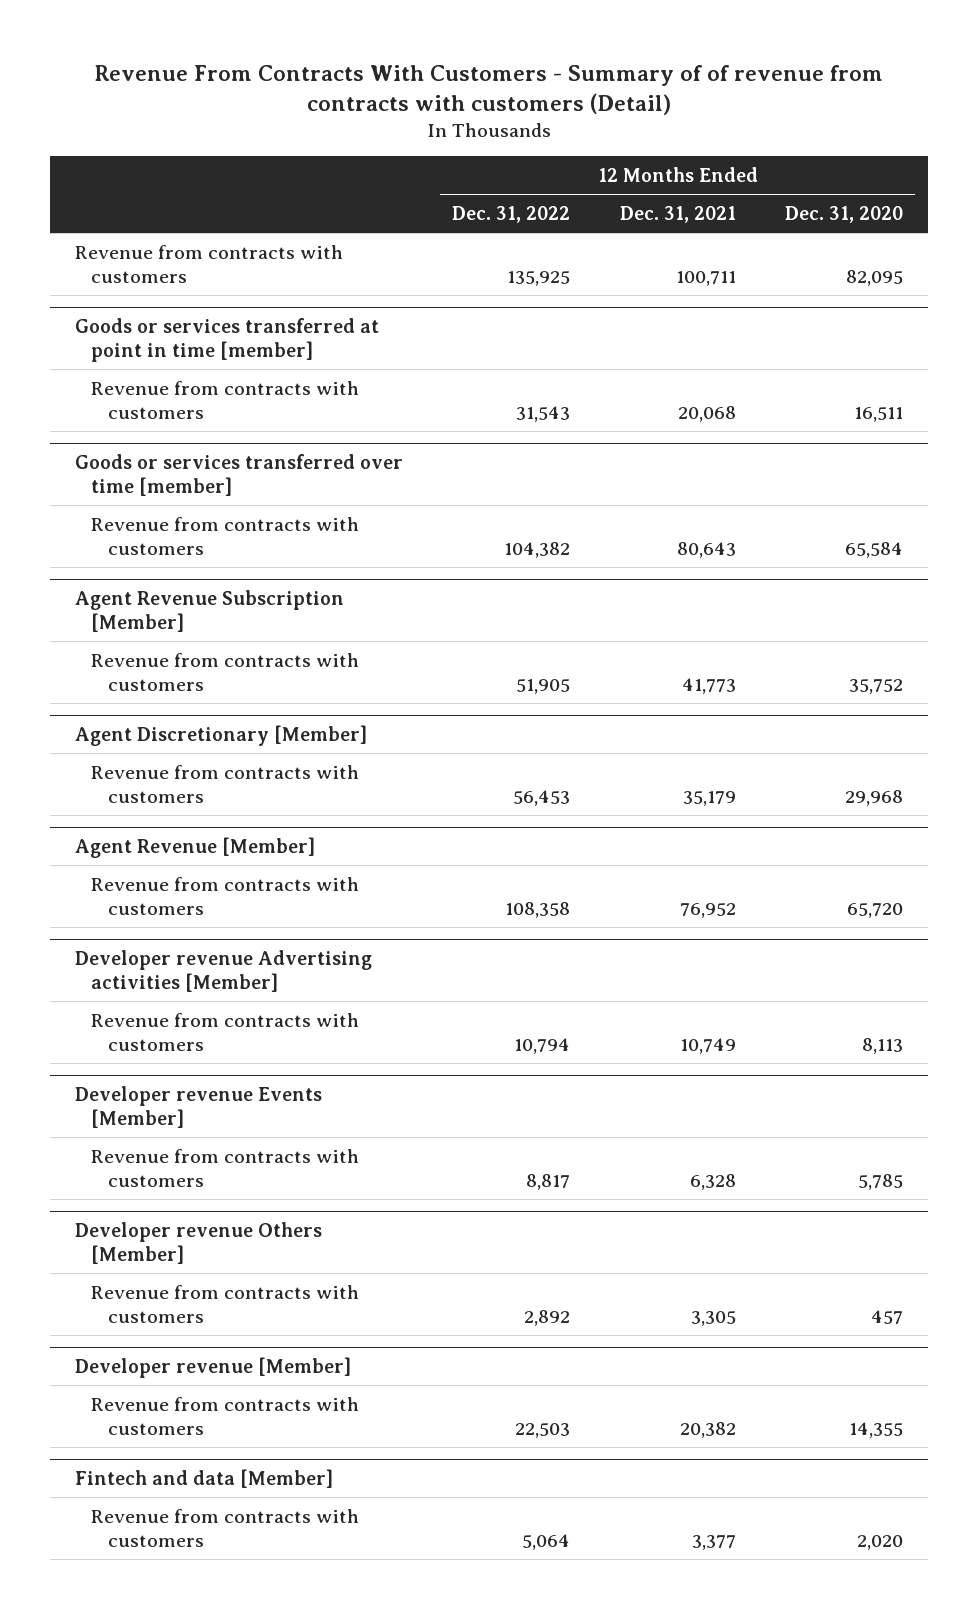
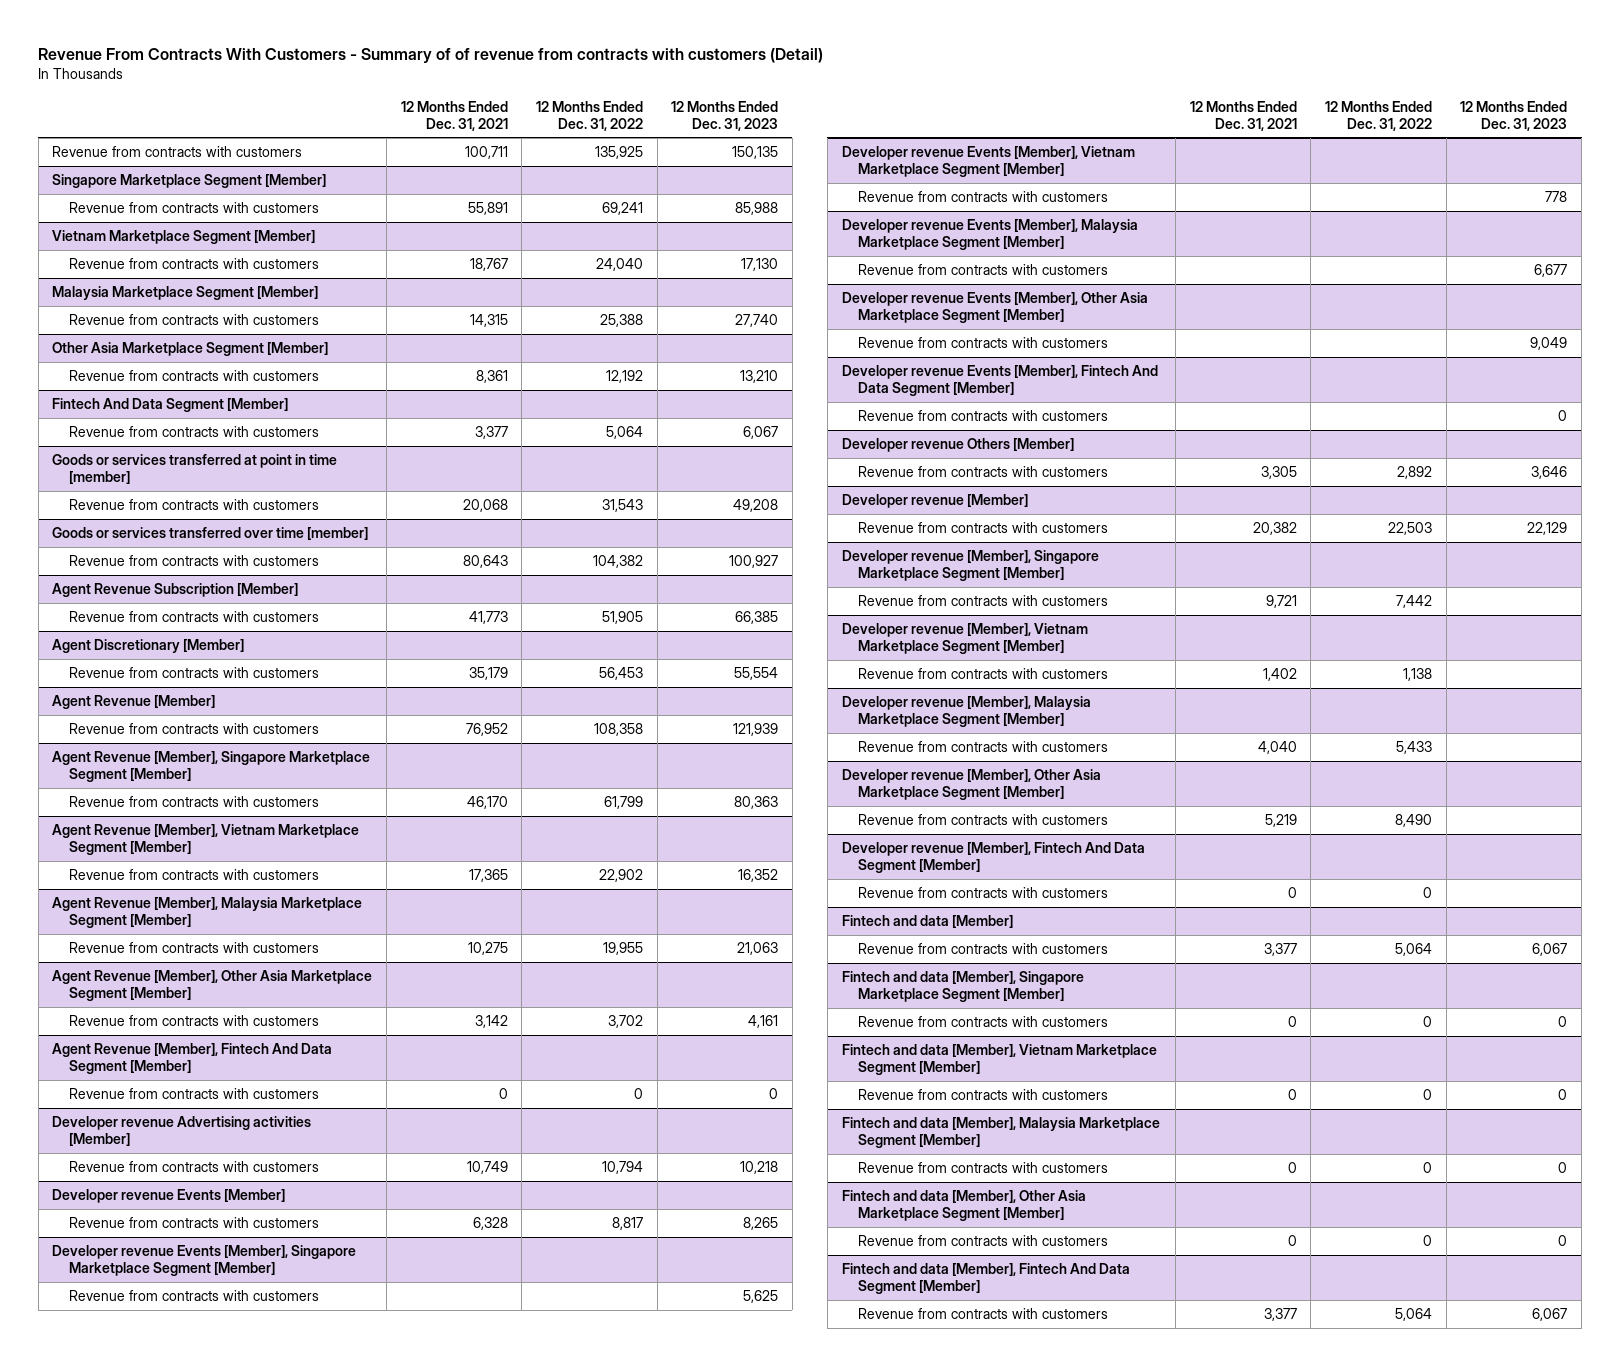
[784,205,903,223] Dec. 31, 2020 -> none
none -> [671,100,779,131] 12 Months Ended Dec. 31, 2023
none -> [52,173,327,188] Singapore Marketplace Segment [Member]
none -> [69,201,320,213] Revenue from contracts with customers
none -> [52,229,316,244] Vietnam Marketplace Segment [Member]
none -> [69,257,320,269] Revenue from contracts with customers
none -> [52,285,319,300] Malaysia Marketplace Segment [Member]
none -> [69,313,320,325] Revenue from contracts with customers
none -> [52,341,329,356] Other Asia Marketplace Segment [Member]
none -> [69,369,320,381] Revenue from contracts with customers
none -> [52,397,289,412] Fintech And Data Segment [Member]
none -> [69,425,320,437] Revenue from contracts with customers
none -> [52,750,371,782] Agent Revenue [Member], Singapore Marketplace Segment [Member]
none -> [69,795,320,807] Revenue from contracts with customers
none -> [52,823,360,855] Agent Revenue [Member], Vietnam Marketplace Segment [Member]
none -> [69,868,320,880] Revenue from contracts with customers
none -> [52,896,363,928] Agent Revenue [Member], Malaysia Marketplace Segment [Member]
none -> [69,941,320,953] Revenue from contracts with customers
none -> [52,969,373,1001] Agent Revenue [Member], Other Asia Marketplace Segment [Member]
none -> [69,1014,320,1026] Revenue from contracts with customers
none -> [52,1042,333,1074] Agent Revenue [Member], Fintech And Data Segment [Member]
none -> [69,1087,320,1099] Revenue from contracts with customers
none -> [52,1244,357,1276] Developer revenue Events [Member], Singapore Marketplace Segment [Member]
none -> [69,1289,320,1301] Revenue from contracts with customers
none -> [841,145,1135,177] Developer revenue Events [Member], Vietnam Marketplace Segment [Member]
none -> [858,190,1109,202] Revenue from contracts with customers
none -> [841,218,1138,250] Developer revenue Events [Member], Malaysia Marketplace Segment [Member]
none -> [858,263,1109,275] Revenue from contracts with customers
none -> [841,291,1148,323] Developer revenue Events [Member], Other Asia Marketplace Segment [Member]
none -> [858,336,1109,348] Revenue from contracts with customers
none -> [841,364,1158,396] Developer revenue Events [Member], Fintech And Data Segment [Member]
none -> [858,409,1109,421] Revenue from contracts with customers
none -> [841,549,1099,581] Developer revenue [Member], Singapore Marketplace Segment [Member]
none -> [858,594,1109,606] Revenue from contracts with customers
none -> [841,622,1088,654] Developer revenue [Member], Vietnam Marketplace Segment [Member]
none -> [858,667,1109,679] Revenue from contracts with customers
none -> [841,695,1091,727] Developer revenue [Member], Malaysia Marketplace Segment [Member]
none -> [858,740,1109,752] Revenue from contracts with customers
none -> [841,768,1101,800] Developer revenue [Member], Other Asia Marketplace Segment [Member]
none -> [858,813,1109,825] Revenue from contracts with customers
none -> [841,841,1145,873] Developer revenue [Member], Fintech And Data Segment [Member]
none -> [858,886,1109,898] Revenue from contracts with customers
none -> [841,970,1084,1002] Fintech and data [Member], Singapore Marketplace Segment [Member]
none -> [858,1015,1109,1027] Revenue from contracts with customers
none -> [841,1043,1157,1075] Fintech and data [Member], Vietnam Marketplace Segment [Member]
none -> [858,1088,1109,1100] Revenue from contracts with customers
none -> [841,1116,1160,1148] Fintech and data [Member], Malaysia Marketplace Segment [Member]
none -> [858,1161,1109,1173] Revenue from contracts with customers
none -> [841,1189,1086,1221] Fintech and data [Member], Other Asia Marketplace Segment [Member]
none -> [858,1234,1109,1246] Revenue from contracts with customers
none -> [841,1262,1130,1294] Fintech and data [Member], Fintech And Data Segment [Member]
none -> [858,1307,1109,1319] Revenue from contracts with customers

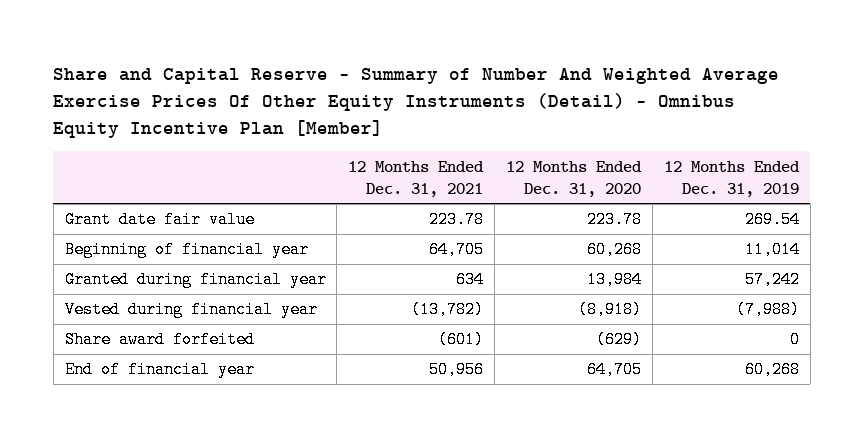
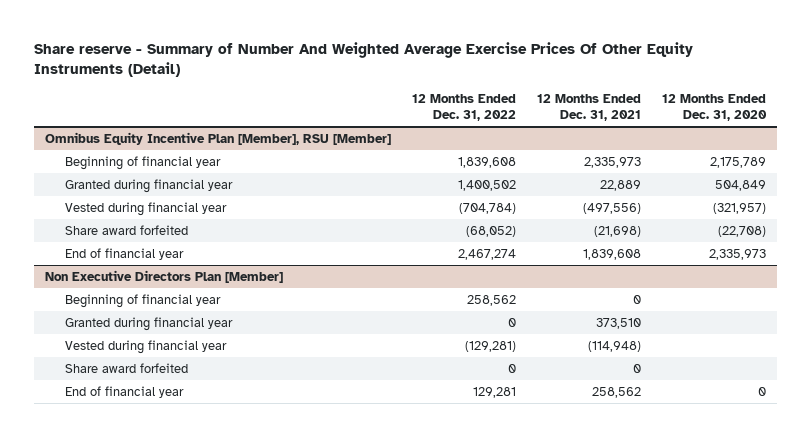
[53,68,780,138] Share and Capital Reserve - Summary of Number And Weighted Average Exercise Prices Of Other Equity Instruments (Detail) - Omnibus Equity Incentive Plan [Member] -> [34,42,694,78] Share reserve - Summary of Number And Weighted Average Exercise Prices Of Other Equity Instruments (Detail)
[664,160,801,197] 12 Months Ended Dec. 31, 2019 -> none
none -> [412,93,517,122] 12 Months Ended Dec. 31, 2022
[64,211,255,229] Grant date fair value -> none
none -> [44,131,391,145] Omnibus Equity Incentive Plan [Member], RSU [Member]
[429,241,485,259] 64,705 -> [584,156,642,168] 2,335,973
[587,241,643,259] 60,268 -> [710,156,767,168] 2,175,789
[456,271,485,289] 634 -> [600,179,642,191] 22,889
[587,271,643,289] 13,984 -> [715,179,767,191] 504,849
[411,301,485,319] (13,782) -> [583,202,642,214] (497,556)
[578,301,643,319] (8,918) -> [713,202,767,214] (321,957)
[438,331,485,349] (601) -> [594,225,642,237] (21,698)
[596,331,643,349] (629) -> [718,225,767,237] (22,708)
[429,361,485,379] 50,956 -> [583,248,642,260] 1,839,608
[587,361,643,379] 64,705 -> [709,248,767,260] 2,335,973
none -> [44,269,283,283] Non Executive Directors Plan [Member]
none -> [65,293,222,308] Beginning of financial year
none -> [65,316,234,331] Granted during financial year
none -> [65,339,228,354] Vested during financial year
none -> [65,362,189,373] Share award forfeited
none -> [65,385,185,398] End of financial year

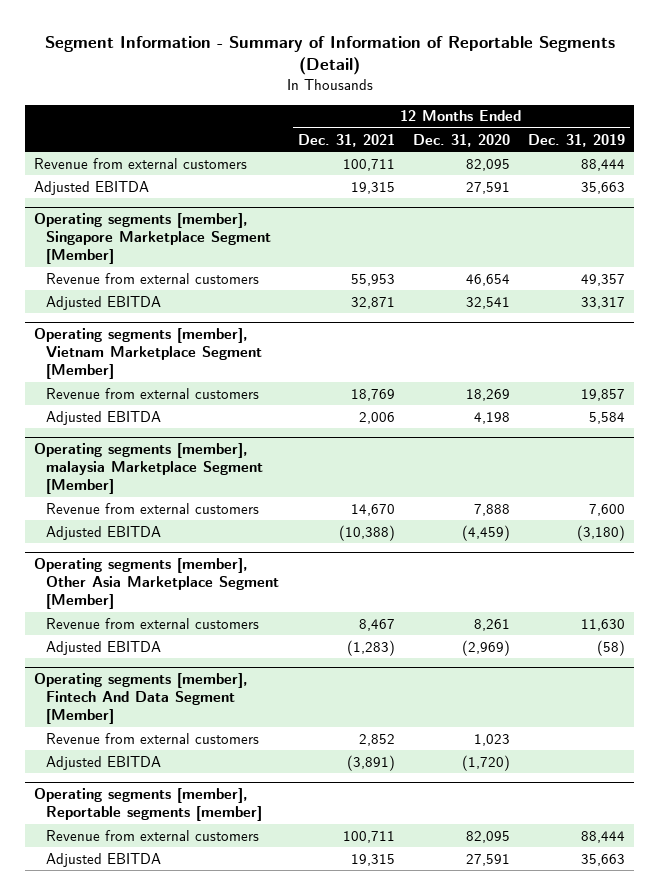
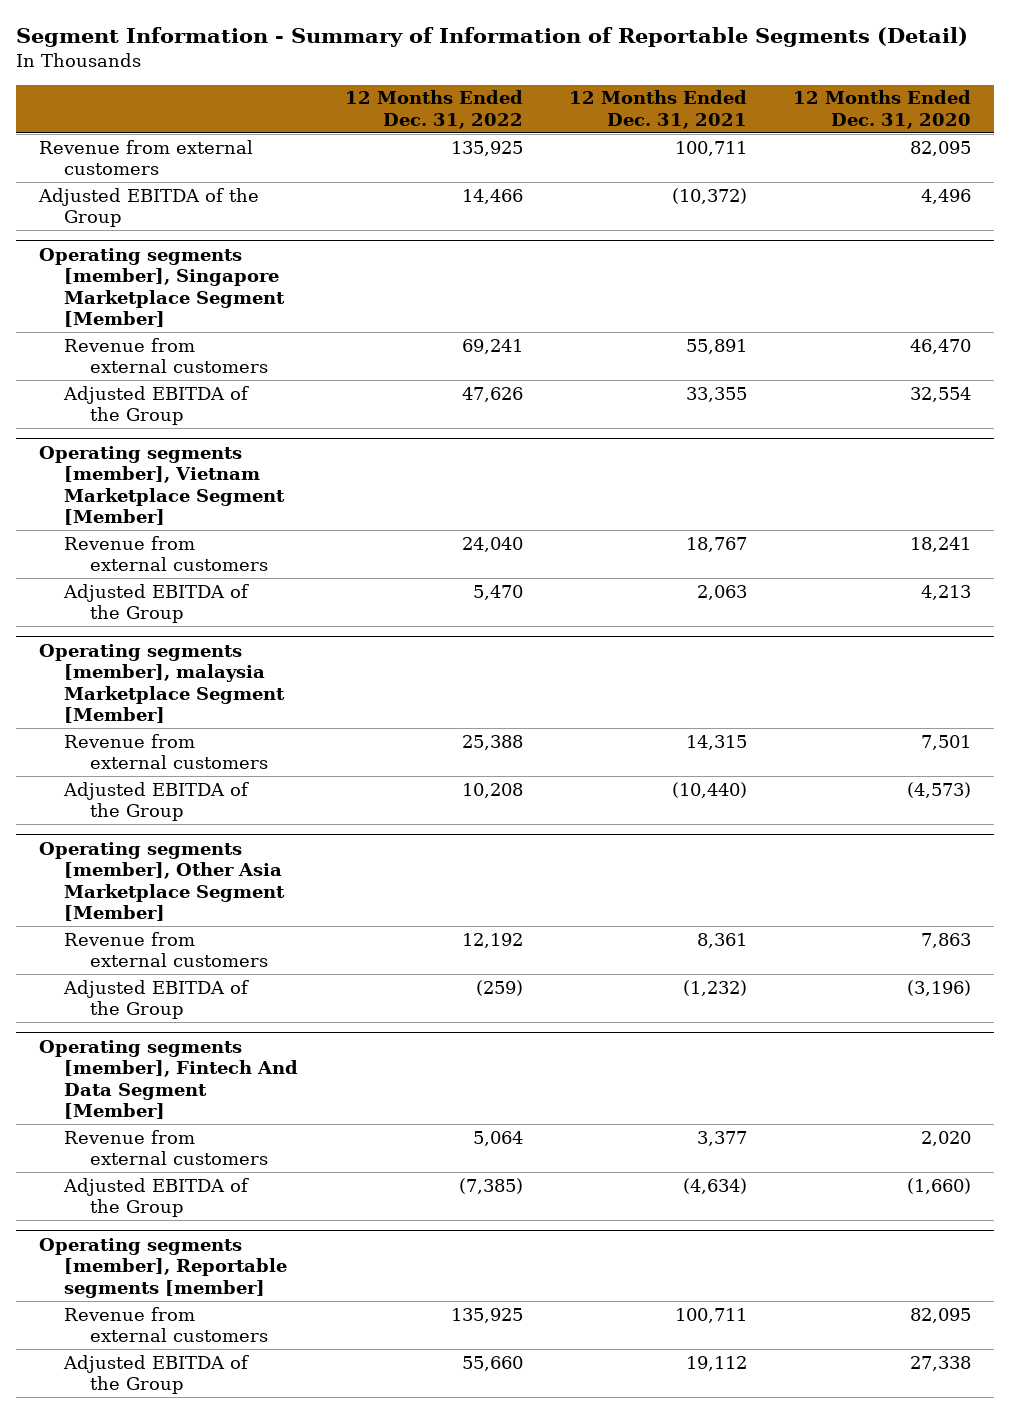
[528,133,626,147] Dec. 31, 2019 -> none
none -> [344,90,523,130] 12 Months Ended Dec. 31, 2022
[34,180,150,195] Adjusted EBITDA -> [37,187,259,228] Adjusted EBITDA of the Group
[350,181,395,194] 19,315 -> [671,187,747,204] (10,372)
[465,181,510,194] 27,591 -> [921,188,972,204] 4,496
[350,273,395,286] 55,953 -> [685,338,747,354] 55,891
[465,273,510,286] 46,654 -> [910,338,972,354] 46,470
[46,295,162,310] Adjusted EBITDA -> [63,385,250,426] Adjusted EBITDA of the Group
[350,296,395,309] 32,871 -> [685,386,747,402] 33,355
[465,296,510,309] 32,541 -> [910,386,972,402] 32,554
[350,388,395,401] 18,769 -> [685,536,747,552] 18,767
[465,388,510,401] 18,269 -> [910,536,972,552] 18,241
[46,410,162,425] Adjusted EBITDA -> [63,583,250,624] Adjusted EBITDA of the Group
[358,411,395,424] 2,006 -> [696,584,747,600] 2,063
[473,411,510,424] 4,198 -> [921,584,972,600] 4,213
[350,503,395,516] 14,670 -> [685,734,747,750] 14,315
[473,503,510,516] 7,888 -> [921,734,972,750] 7,501
[46,525,162,540] Adjusted EBITDA -> [63,781,250,822] Adjusted EBITDA of the Group
[338,524,395,541] (10,388) -> [671,781,747,798] (10,440)
[461,524,510,541] (4,459) -> [907,781,972,798] (4,573)
[358,618,395,631] 8,467 -> [696,932,747,948] 8,361
[473,618,510,631] 8,261 -> [921,932,972,948] 7,863
[46,640,162,655] Adjusted EBITDA -> [63,979,250,1020] Adjusted EBITDA of the Group
[346,639,395,656] (1,283) -> [682,979,747,996] (1,232)
[461,639,510,656] (2,969) -> [907,979,972,996] (3,196)
[358,733,395,746] 2,852 -> [696,1130,747,1146] 3,377
[473,733,510,746] 1,023 -> [921,1130,972,1146] 2,020
[46,755,162,770] Adjusted EBITDA -> [63,1177,250,1218] Adjusted EBITDA of the Group
[346,754,395,771] (3,891) -> [682,1177,747,1194] (4,634)
[461,754,510,771] (1,720) -> [907,1177,972,1194] (1,660)
[46,852,162,867] Adjusted EBITDA -> [63,1354,250,1395] Adjusted EBITDA of the Group
[350,853,395,866] 19,315 -> [685,1355,747,1371] 19,112
[465,853,510,866] 27,591 -> [910,1355,972,1371] 27,338

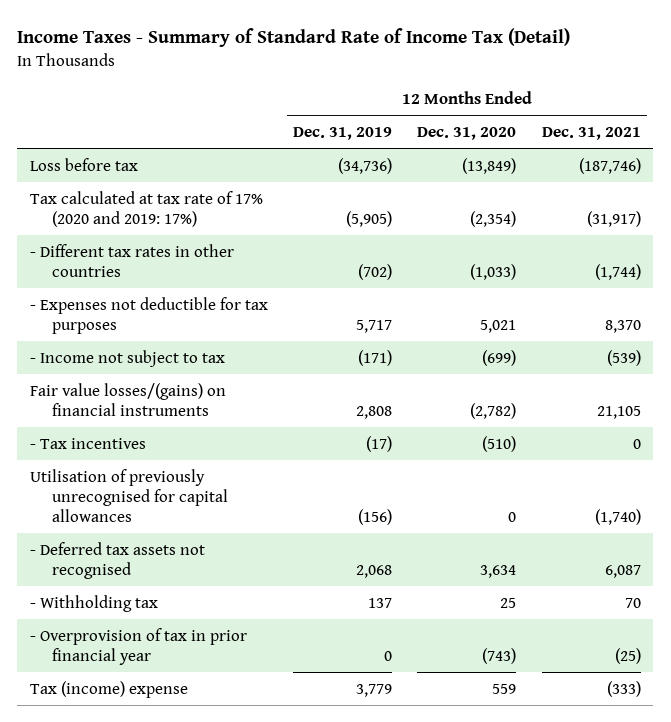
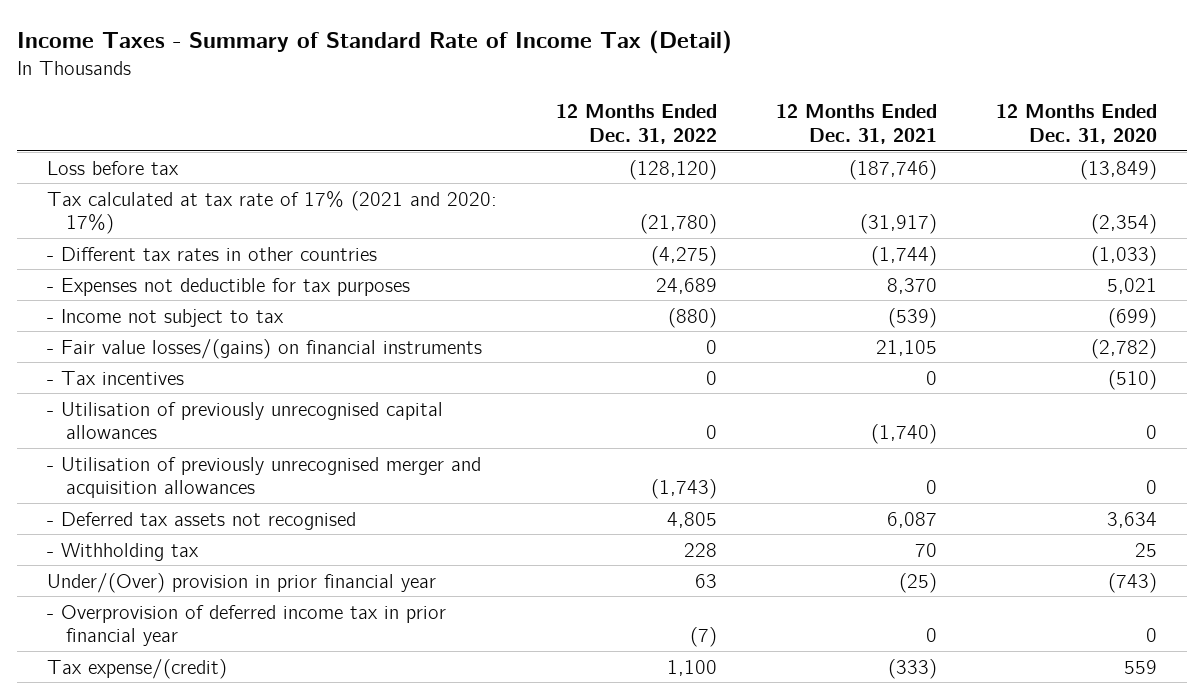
[293,126,393,140] Dec. 31, 2019 -> none
none -> [555,104,717,145] 12 Months Ended Dec. 31, 2022
[29,190,263,227] Tax calculated at tax rate of 17% (2020 and 2019: 17%) -> [46,190,497,235] Tax calculated at tax rate of 17% (2021 and 2020: 17%)
[29,382,226,416] Fair value losses/(gains) on financial instruments -> [46,338,482,359] - Fair value losses/(gains) on financial instruments
[29,468,228,522] Utilisation of previously unrecognised for capital allowances -> [46,401,443,440] - Utilisation of previously unrecognised capital allowances
none -> [46,456,481,499] - Utilisation of previously unrecognised merger and acquisition allowances
[29,627,247,665] - Overprovision of tax in prior financial year -> [46,572,436,593] Under/(Over) provision in prior financial year
none -> [46,604,446,647] - Overprovision of deferred income tax in prior financial year
[29,680,188,698] Tax (income) expense -> [46,658,227,679] Tax expense/(credit)

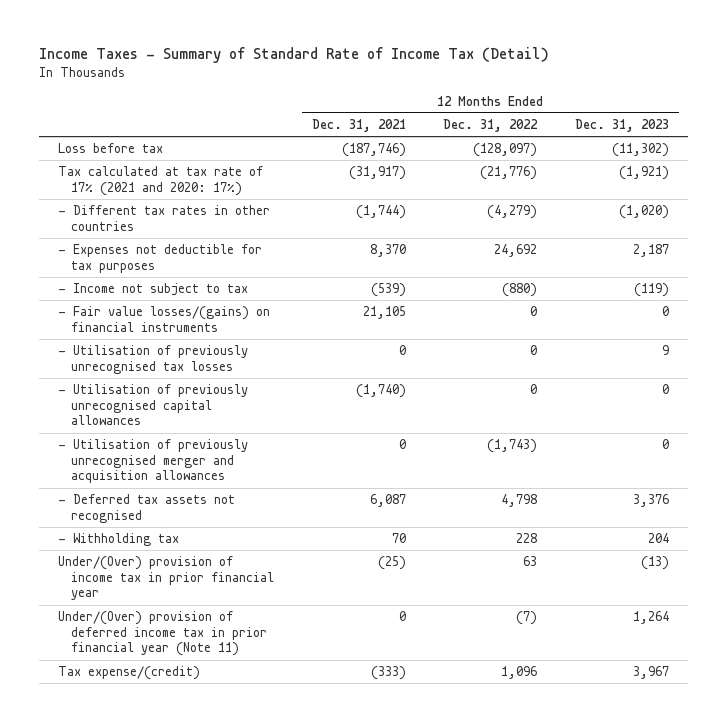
[996,104,1158,145] 12 Months Ended Dec. 31, 2020 -> none
none -> [575,119,670,133] Dec. 31, 2023
[628,159,717,180] (128,120) -> [473,143,538,158] (128,097)
[639,214,717,235] (21,780) -> [480,166,538,181] (21,776)
[650,245,717,266] (4,275) -> [487,205,538,220] (4,279)
[655,277,717,294] 24,689 -> [494,244,538,258] 24,692
[46,370,184,385] - Tax incentives -> none
none -> [58,345,249,374] - Utilisation of previously unrecognised tax losses
[666,511,717,528] 4,805 -> [501,494,538,508] 4,798
[46,572,436,593] Under/(Over) provision in prior financial year -> [58,556,274,601] Under/(Over) provision of income tax in prior financial year
[46,604,446,647] - Overprovision of deferred income tax in prior financial year -> [58,611,267,657] Under/(Over) provision of deferred income tax in prior financial year (Note 11)
[666,659,717,676] 1,100 -> [501,666,538,680] 1,096

